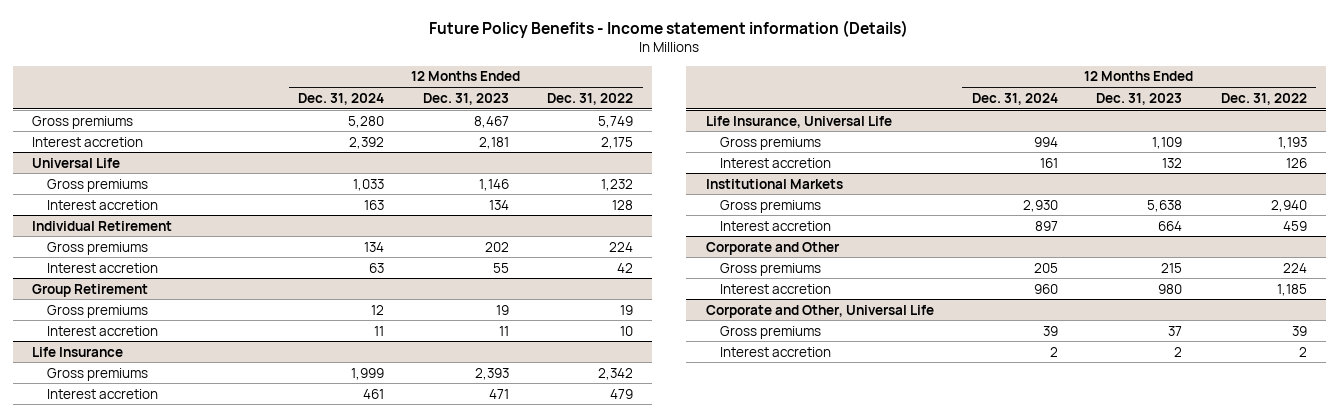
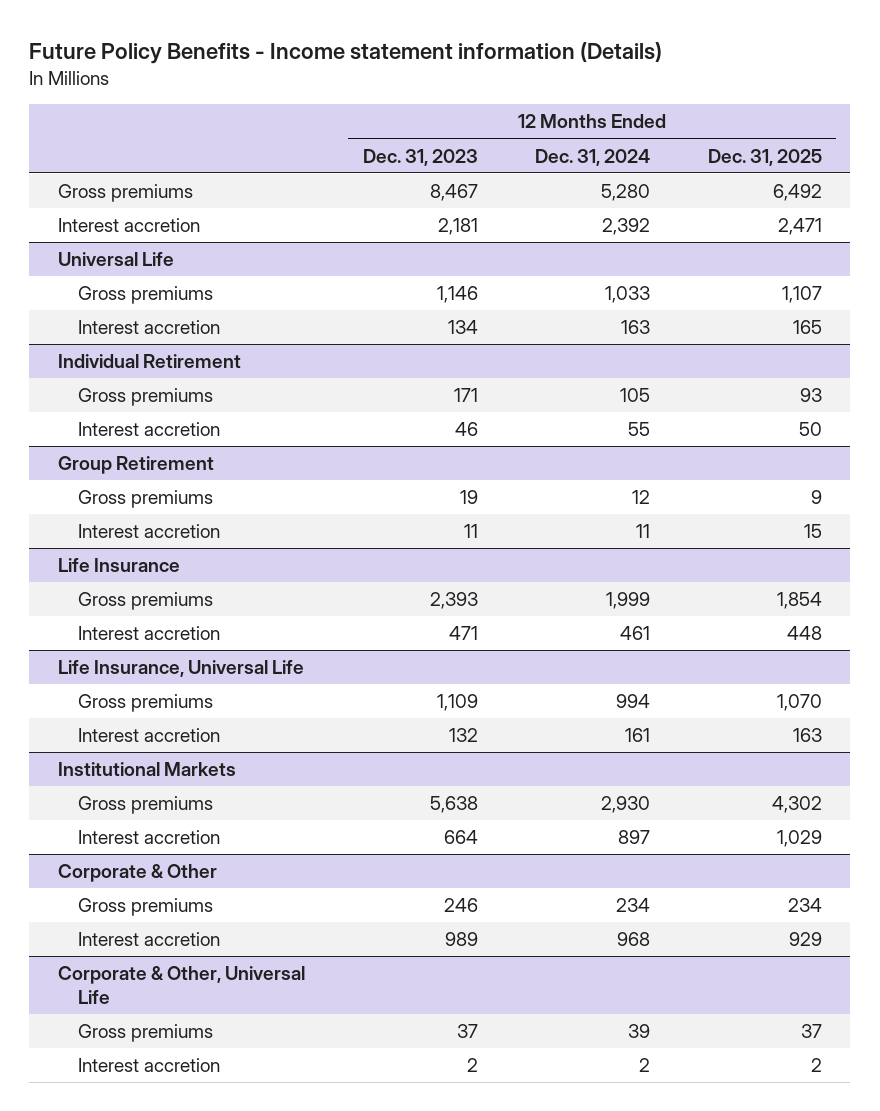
[547,92,634,105] Dec. 31, 2022 -> none
none -> [707,148,822,166] Dec. 31, 2025
[364,241,385,252] 134 -> [620,388,651,403] 105
[484,241,509,252] 202 -> [453,388,478,403] 171
[369,262,385,273] 63 -> [628,422,651,437] 55
[492,262,509,273] 55 -> [454,422,478,437] 46
[705,241,840,255] Corporate and Other -> [58,864,218,883] Corporate & Other
[1034,262,1059,273] 205 -> [616,898,651,913] 234
[1161,262,1183,273] 215 -> [443,898,478,913] 246
[1034,283,1059,294] 960 -> [617,932,651,947] 968
[1158,283,1183,294] 980 -> [444,932,478,947] 989
[705,304,934,318] Corporate and Other, Universal Life -> [58,966,306,1005] Corporate & Other, Universal Life

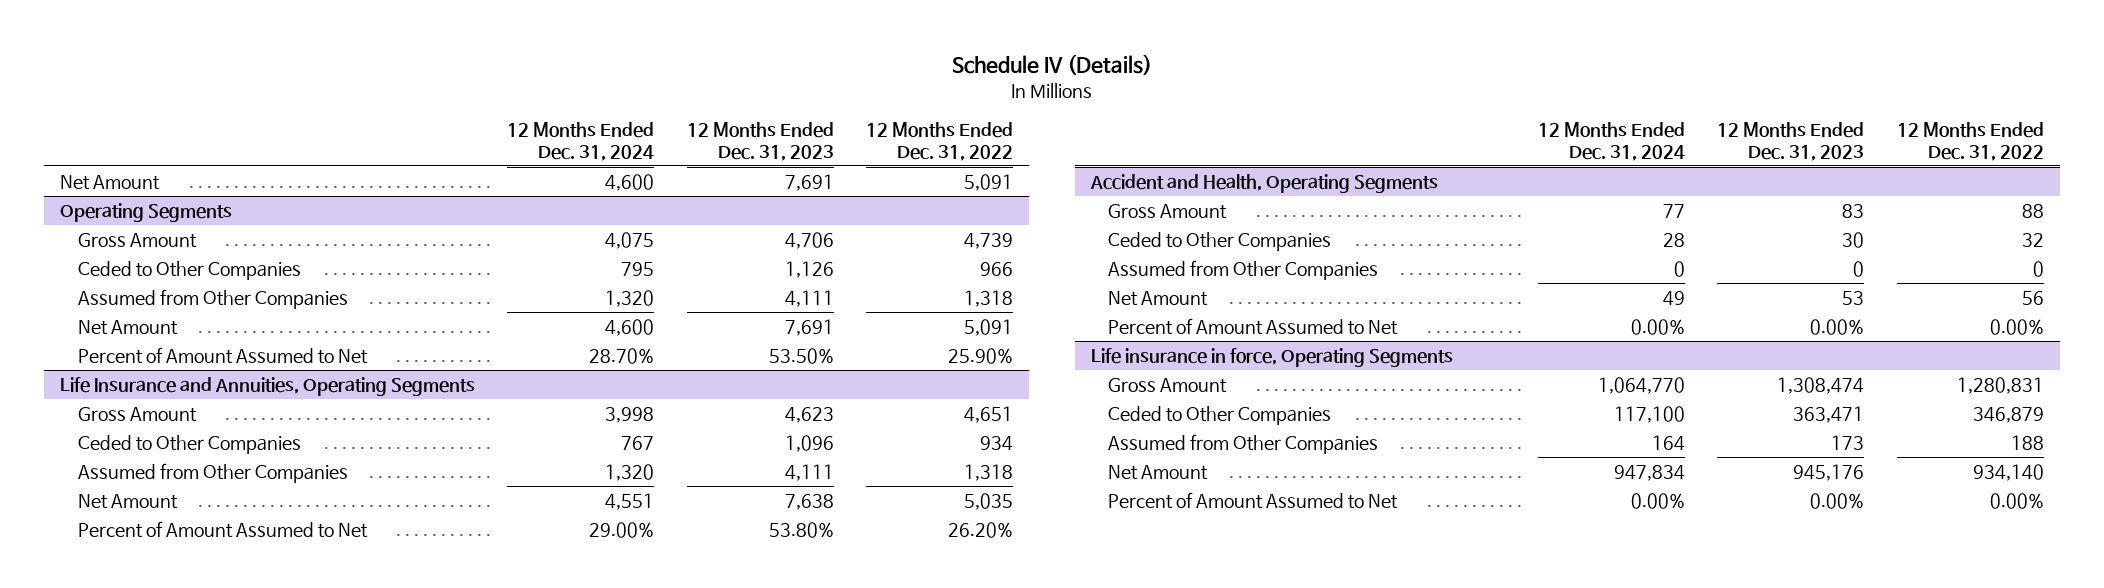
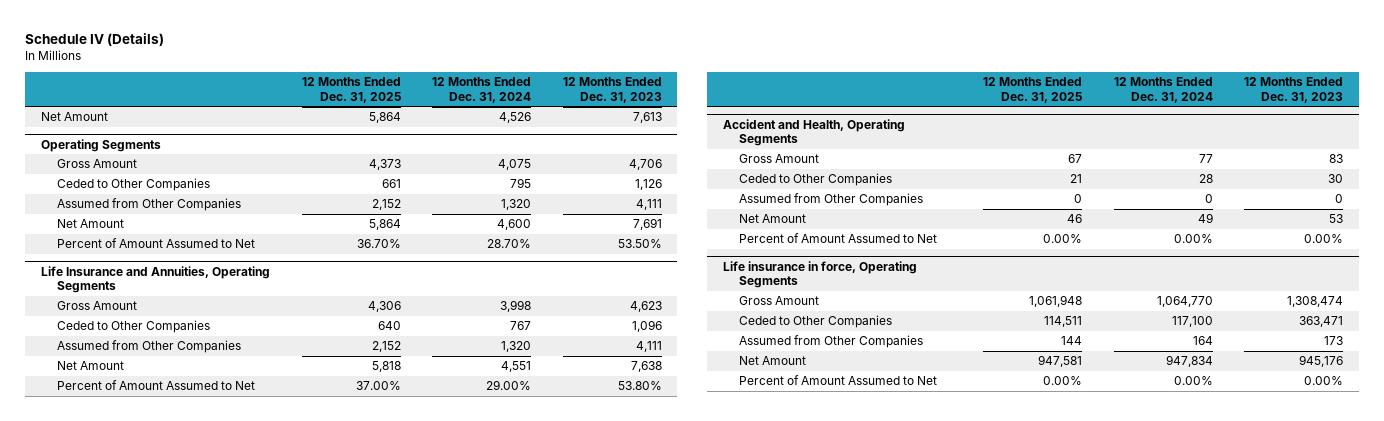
[865,122,1013,161] 12 Months Ended Dec. 31, 2022 -> none
none -> [301,76,401,103] 12 Months Ended Dec. 31, 2025
[605,174,655,192] 4,600 -> [499,112,532,124] 4,526
[784,174,834,192] 7,691 -> [632,112,662,124] 7,613

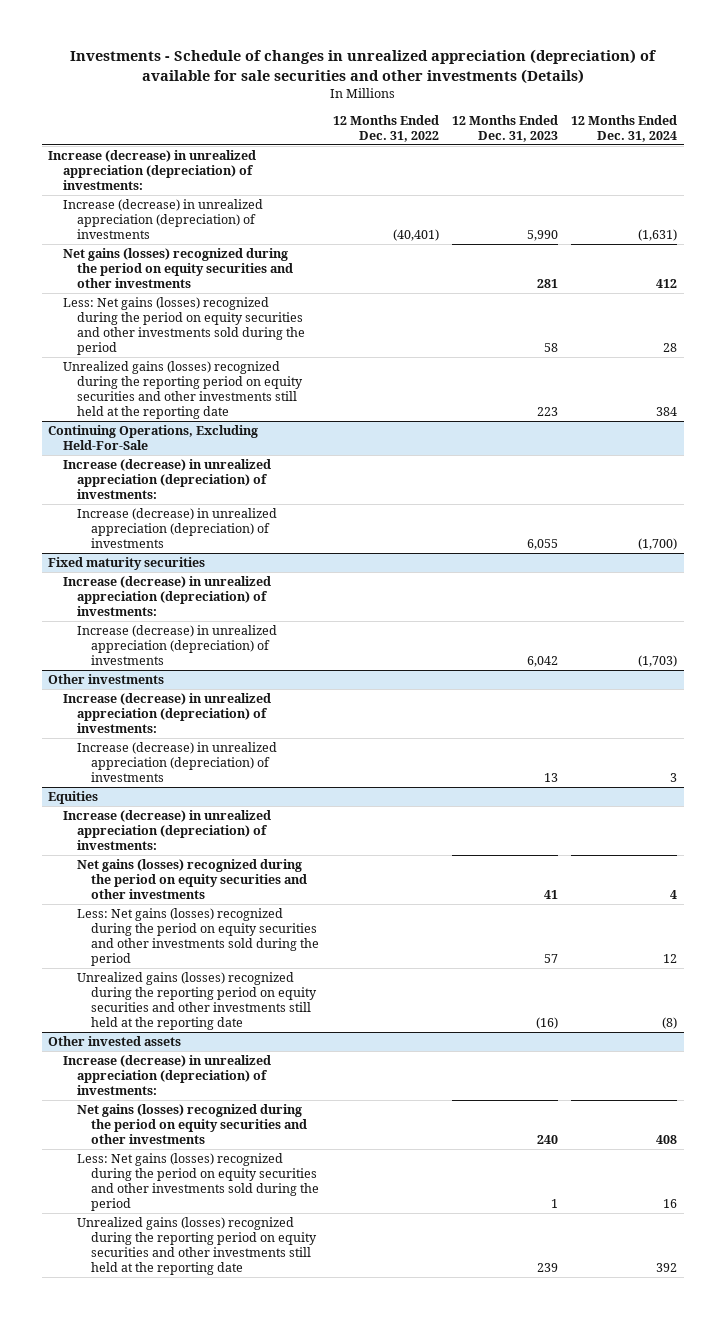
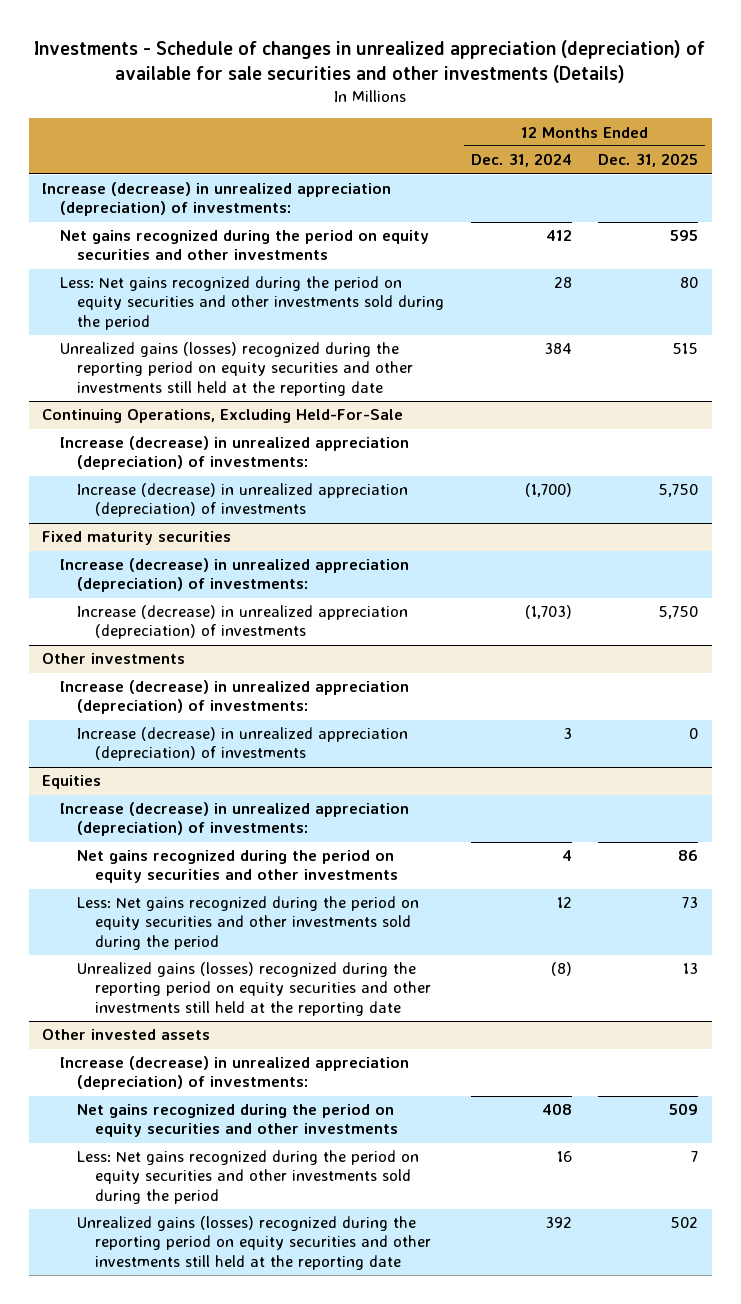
[332,115,439,143] 12 Months Ended Dec. 31, 2022 -> none
[451,115,558,143] 12 Months Ended Dec. 31, 2023 -> none
none -> [598,153,699,168] Dec. 31, 2025
[62,198,263,239] Increase (decrease) in unrealized appreciation (depreciation) of investments -> none
[62,247,293,288] Net gains (losses) recognized during the period on equity securities and other investments -> [59,230,429,261] Net gains recognized during the period on equity securities and other investments
[62,296,305,355] Less: Net gains (losses) recognized during the period on equity securities and other investments sold during the period -> [59,276,445,330] Less: Net gains recognized during the period on equity securities and other investments sold during the period
[76,858,308,899] Net gains (losses) recognized during the period on equity securities and other investments -> [77,850,398,884] Net gains recognized during the period on equity securities and other investments
[76,907,320,966] Less: Net gains (losses) recognized during the period on equity securities and other investments sold during the period -> [77,896,420,950] Less: Net gains recognized during the period on equity securities and other investments sold during the period
[76,1103,308,1144] Net gains (losses) recognized during the period on equity securities and other investments -> [77,1104,398,1138] Net gains recognized during the period on equity securities and other investments
[76,1152,320,1211] Less: Net gains (losses) recognized during the period on equity securities and other investments sold during the period -> [77,1150,420,1204] Less: Net gains recognized during the period on equity securities and other investments sold during the period

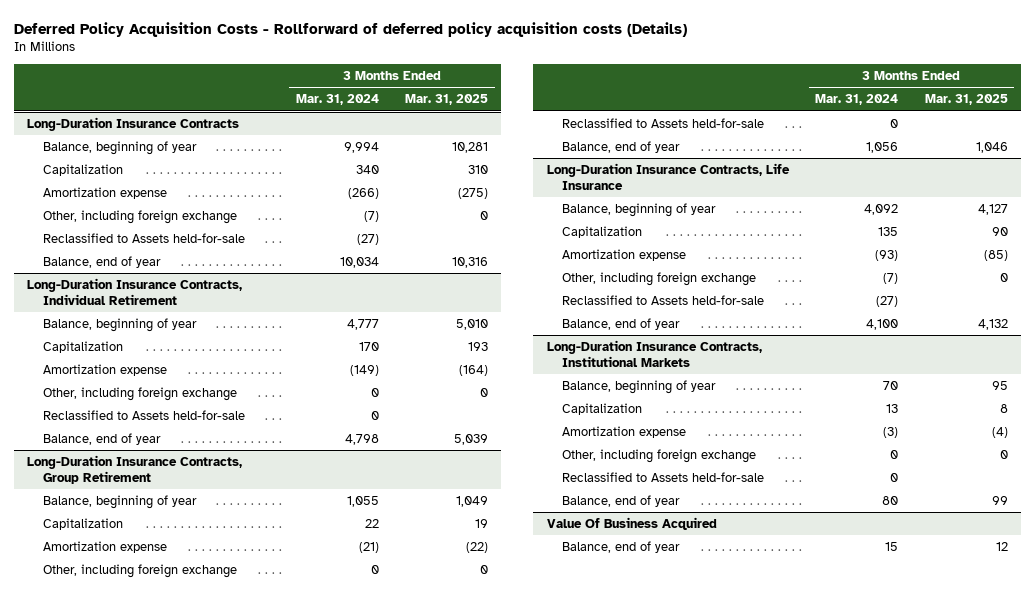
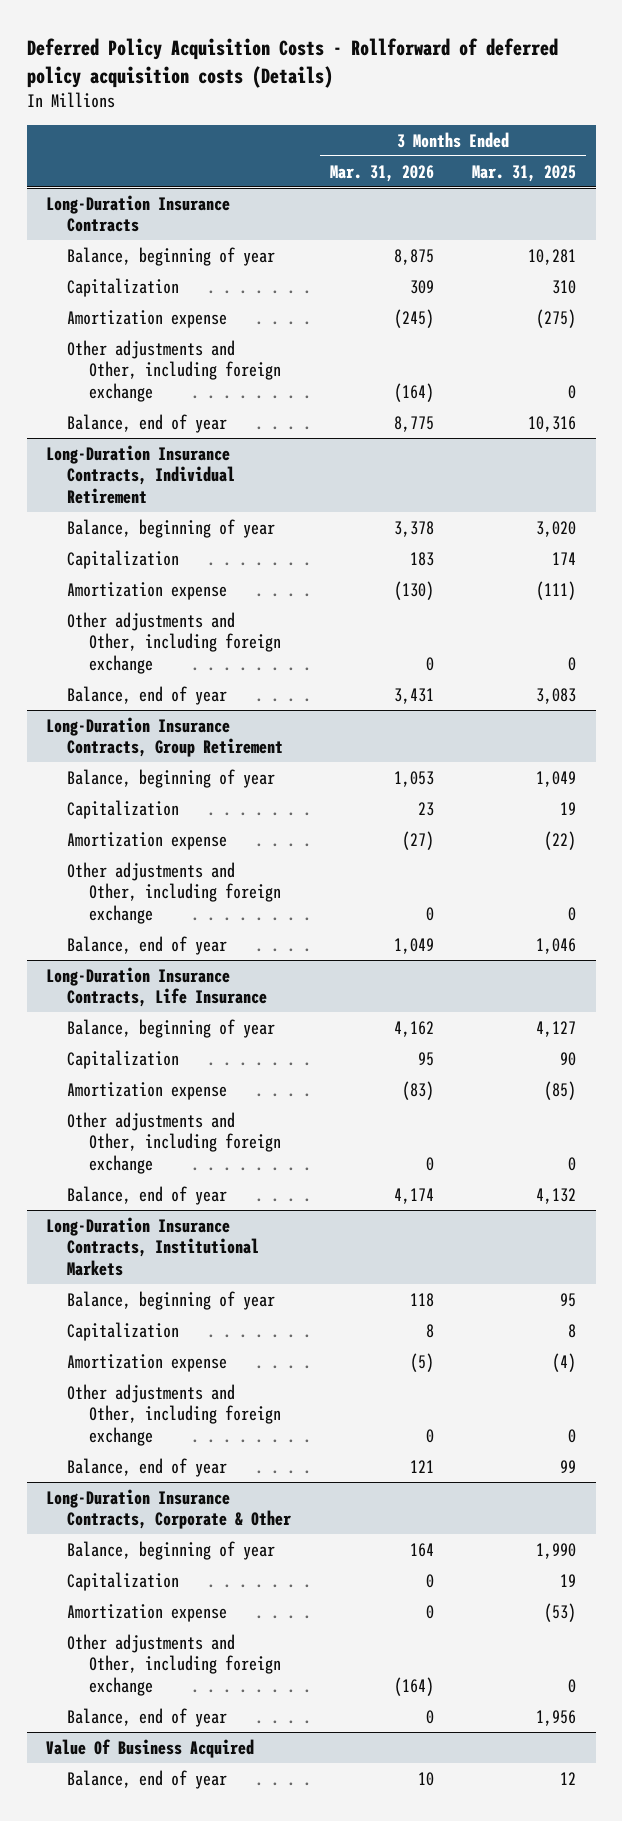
[295,94,379,106] Mar. 31, 2024 -> none
none -> [329,164,434,182] Mar. 31, 2026
[42,233,245,244] Reclassified to Assets held-for-sale -> none
[42,210,237,225] Other, including foreign exchange -> [67,339,281,402] Other adjustments and Other, including foreign exchange
[42,410,245,421] Reclassified to Assets held-for-sale -> none
[456,319,489,331] 5,010 -> [536,520,577,537] 3,020
[468,342,489,352] 193 -> [552,551,577,565] 174
[459,365,489,377] (164) -> [536,580,577,600] (111)
[42,387,237,402] Other, including foreign exchange -> [67,611,281,674] Other adjustments and Other, including foreign exchange
[454,434,489,446] 5,039 -> [536,687,577,704] 3,083
[562,118,765,129] Reclassified to Assets held-for-sale -> none
[42,564,237,579] Other, including foreign exchange -> [67,861,281,924] Other adjustments and Other, including foreign exchange
[562,295,765,306] Reclassified to Assets held-for-sale -> none
[562,272,757,287] Other, including foreign exchange -> [67,1111,281,1174] Other adjustments and Other, including foreign exchange
[562,472,765,483] Reclassified to Assets held-for-sale -> none
[562,449,757,464] Other, including foreign exchange -> [67,1383,281,1446] Other adjustments and Other, including foreign exchange
none -> [46,1488,292,1530] Long-Duration Insurance Contracts, Corporate & Other
none -> [67,1540,276,1560] Balance, beginning of year
none -> [67,1571,180,1591] Capitalization
none -> [67,1603,228,1622] Amortization expense
none -> [67,1633,281,1696] Other adjustments and Other, including foreign exchange
none -> [67,1707,228,1727] Balance, end of year

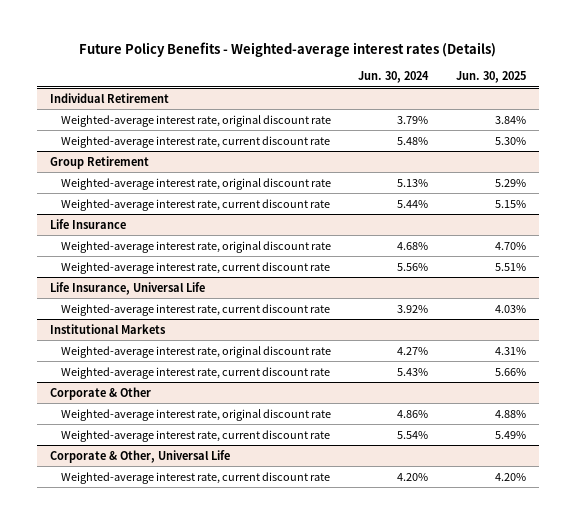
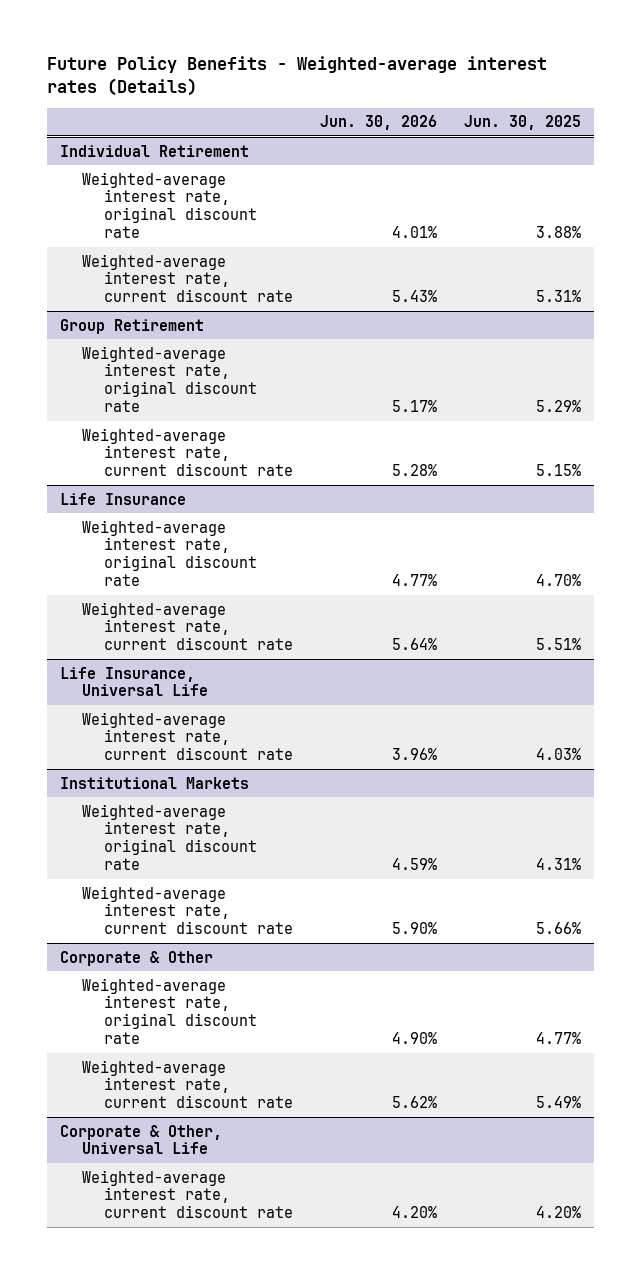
[358,71,430,84] Jun. 30, 2024 -> none
none -> [320,115,438,131] Jun. 30, 2026
[494,115,526,124] 3.84% -> [535,226,581,239] 3.88%
[494,136,526,145] 5.30% -> [535,290,581,303] 5.31%
[494,409,526,418] 4.88% -> [535,1032,581,1045] 4.77%

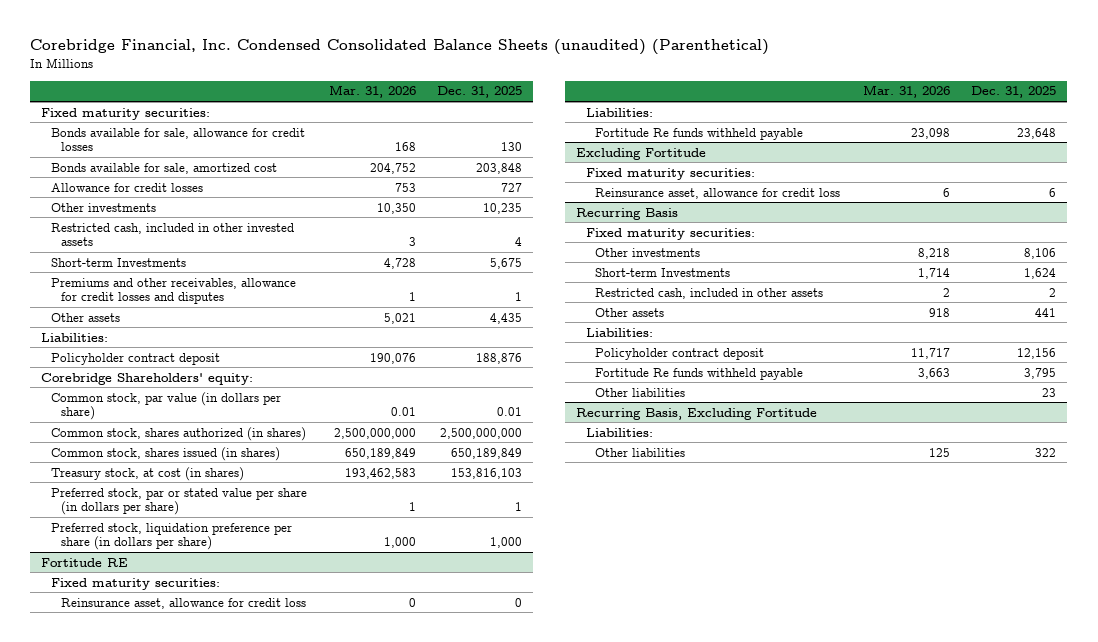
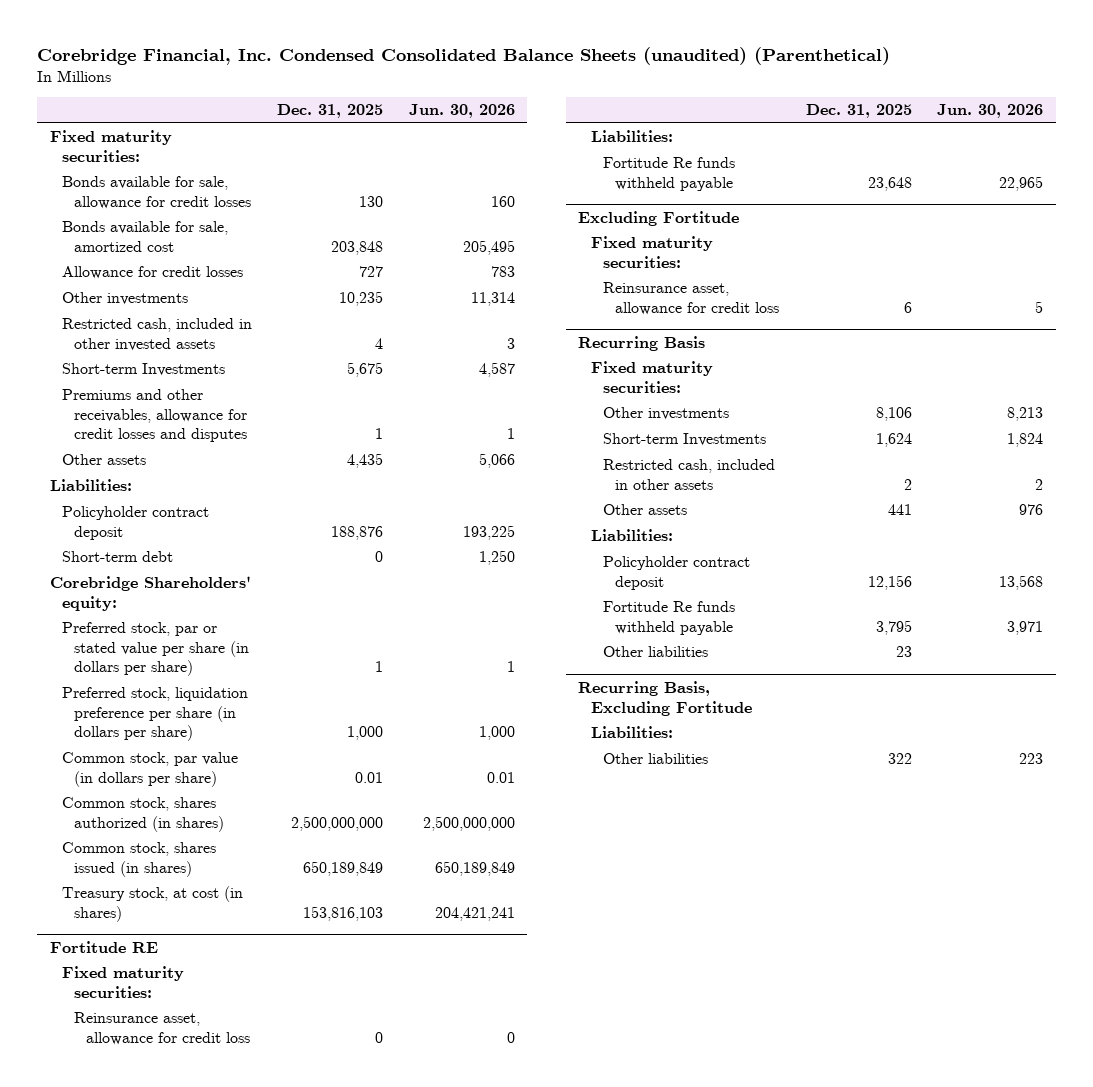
[328,85,416,99] Mar. 31, 2026 -> none
none -> [408,104,515,119] Jun. 30, 2026
none -> [61,551,173,563] Short-term debt
[51,487,308,516] Preferred stock, par or stated value per share (in dollars per share) -> [61,622,250,677] Preferred stock, par or stated value per share (in dollars per share)
[51,522,293,551] Preferred stock, liquidation preference per share (in dollars per share) -> [61,687,248,742] Preferred stock, liquidation preference per share (in dollars per share)

